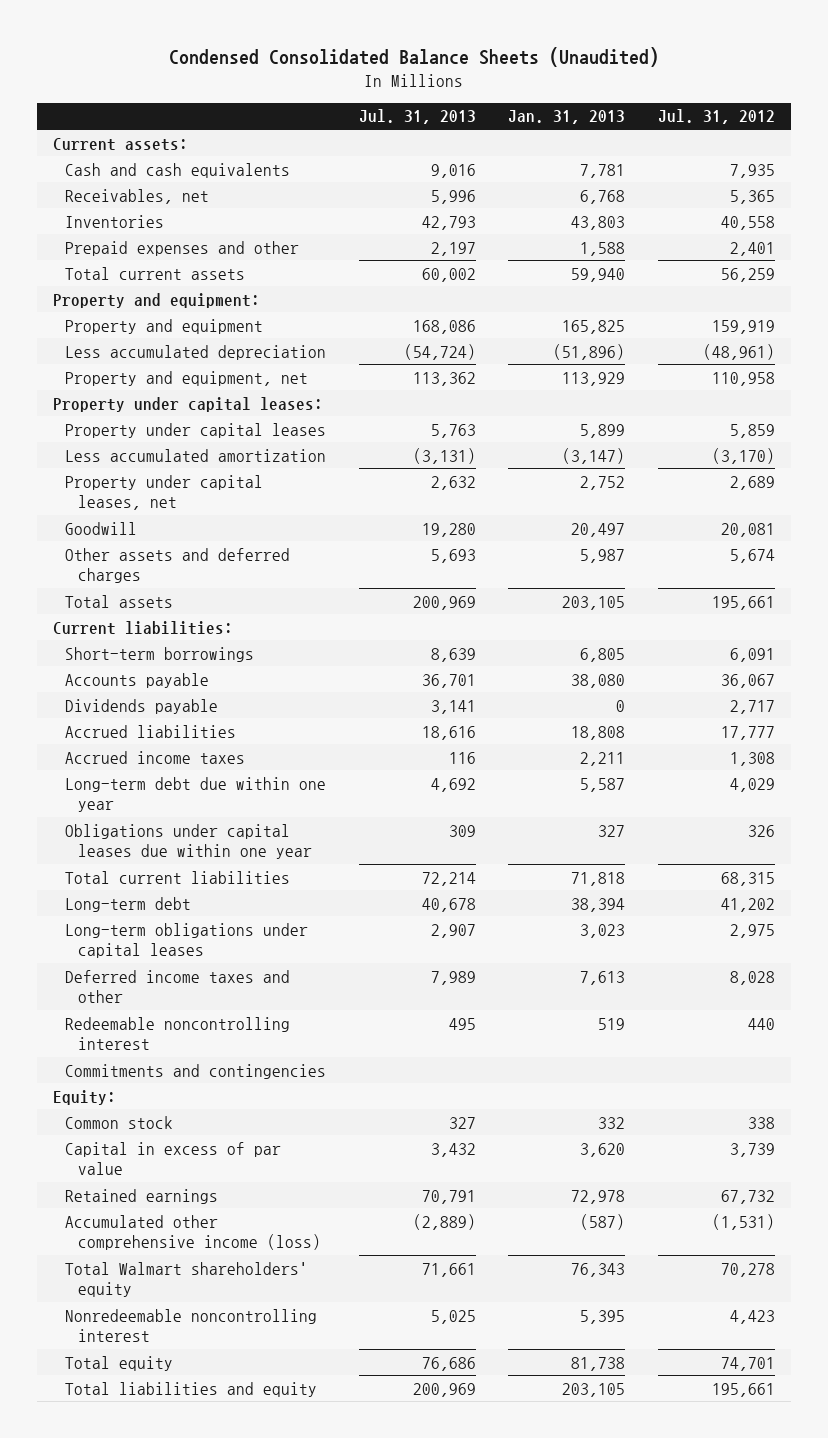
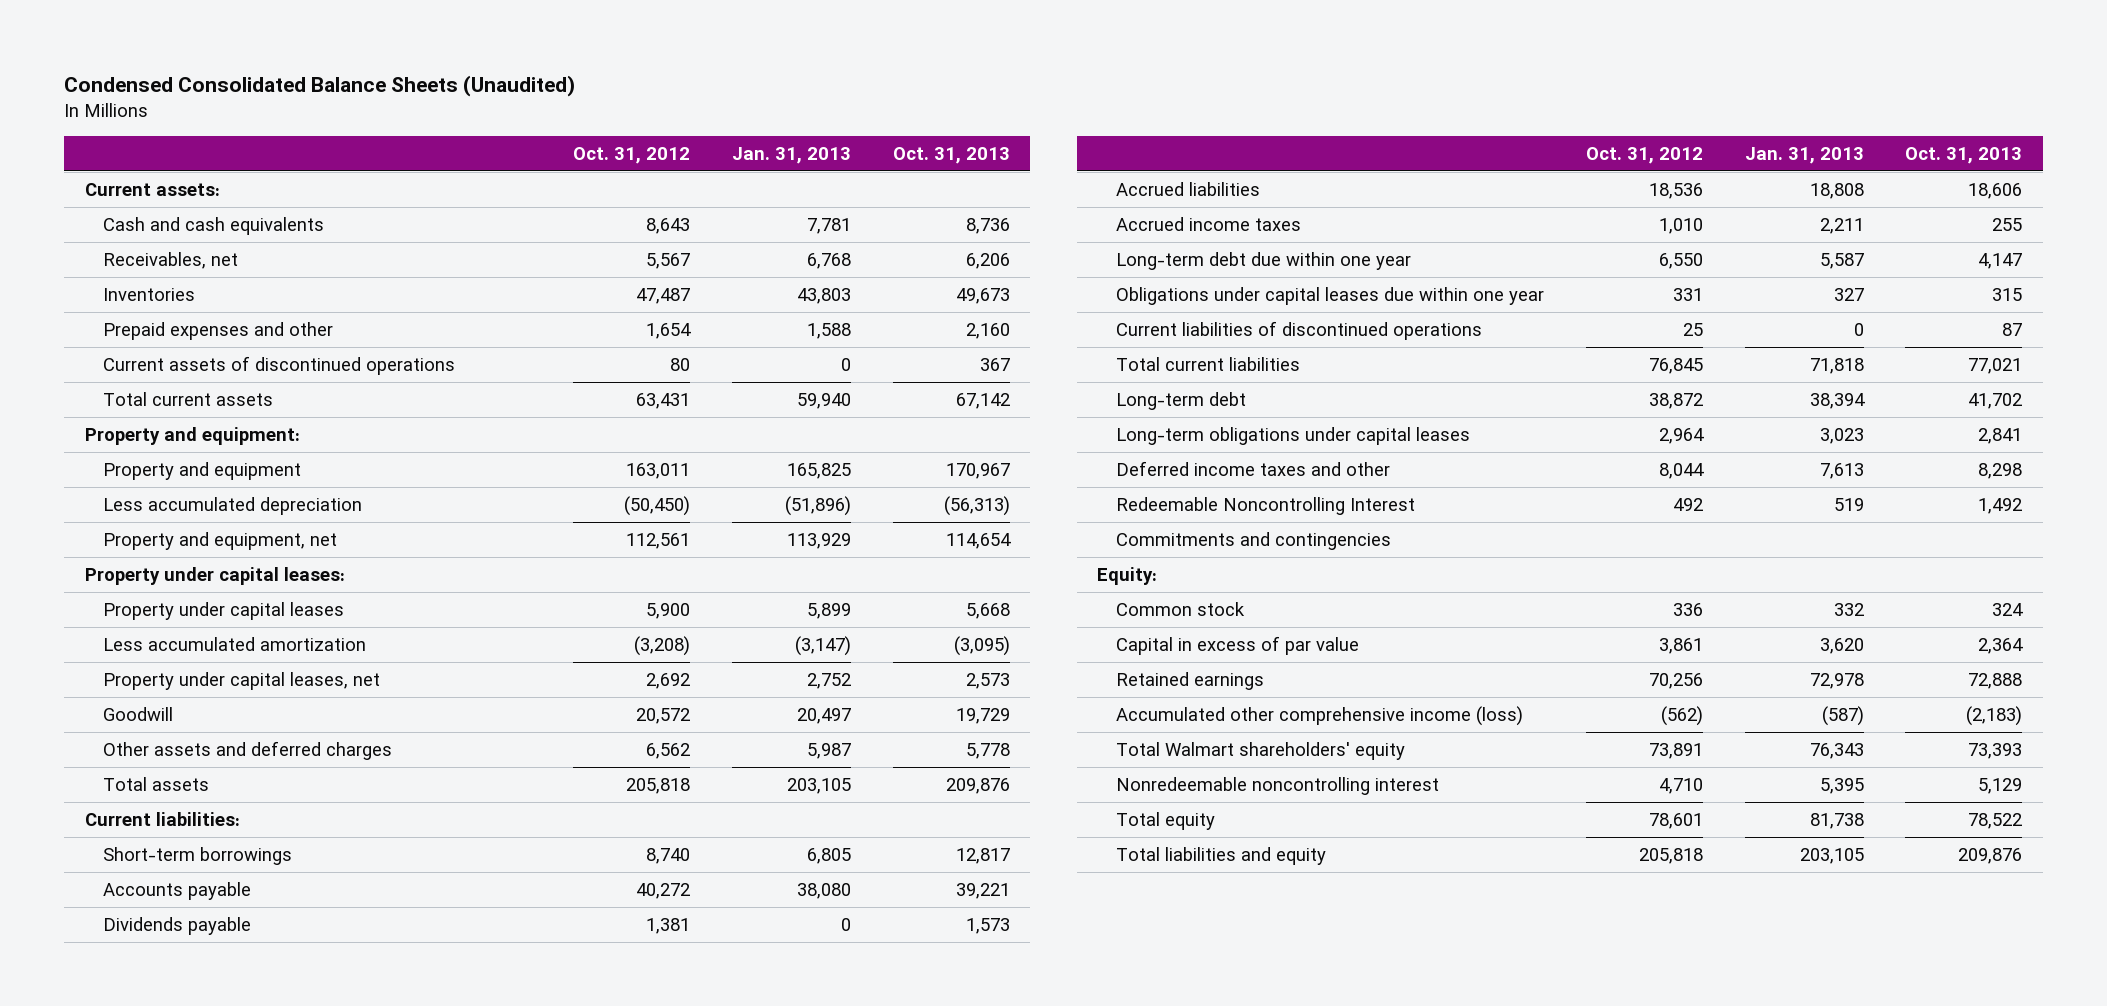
[358,109,476,125] Jul. 31, 2013 -> none
[658,109,776,125] Jul. 31, 2012 -> none
none -> [572,146,690,164] Oct. 31, 2012
none -> [892,146,1010,164] Oct. 31, 2013
none -> [103,356,456,376] Current assets of discontinued operations
none -> [1115,321,1482,341] Current liabilities of discontinued operations
[65,1016,291,1051] Redeemable noncontrolling interest -> [1115,497,1415,516] Redeemable Noncontrolling Interest

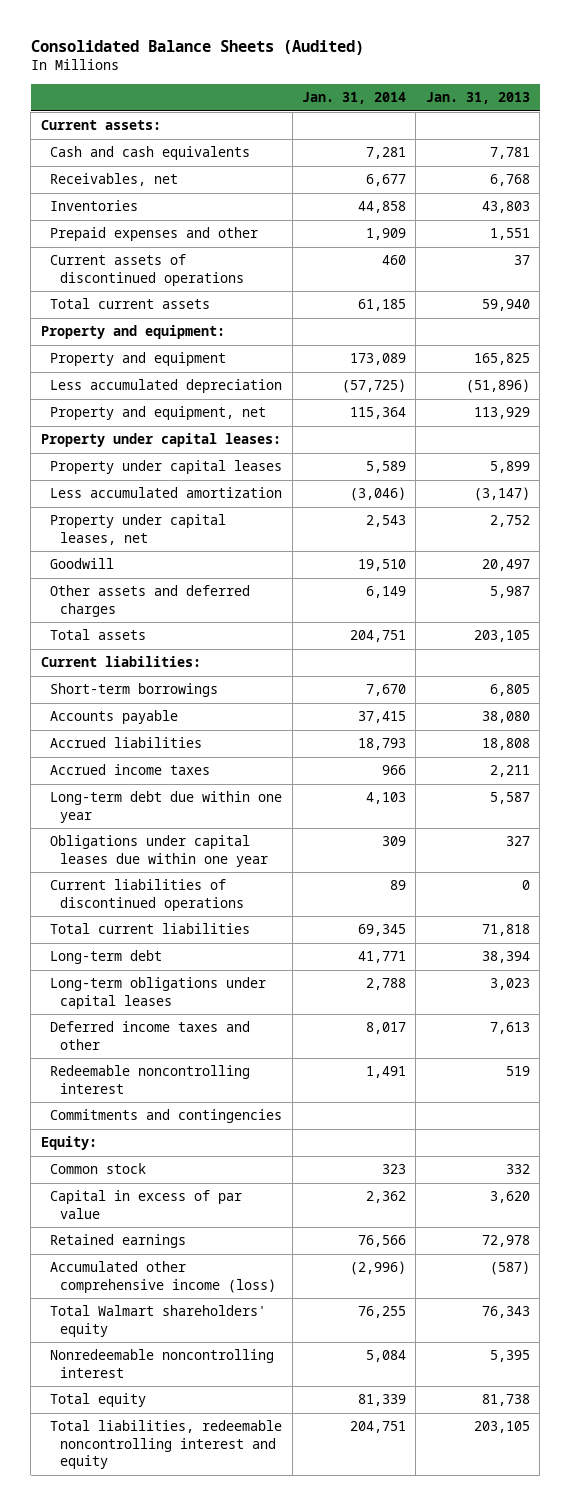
[63,75,575,98] Condensed Consolidated Balance Sheets (Unaudited) -> [30,39,364,55] Consolidated Balance Sheets (Audited)
[572,146,690,164] Oct. 31, 2012 -> none
[892,146,1010,164] Oct. 31, 2013 -> none
none -> [302,92,407,105] Jan. 31, 2014
[806,323,851,340] 1,588 -> [489,228,530,241] 1,551
[840,358,851,372] 0 -> [513,255,530,266] 37
[103,917,252,936] Dividends payable -> none
[1115,497,1415,516] Redeemable Noncontrolling Interest -> [50,1065,251,1094] Redeemable noncontrolling interest
[1115,847,1326,866] Total liabilities and equity -> [50,1420,283,1470] Total liabilities, redeemable noncontrolling interest and equity

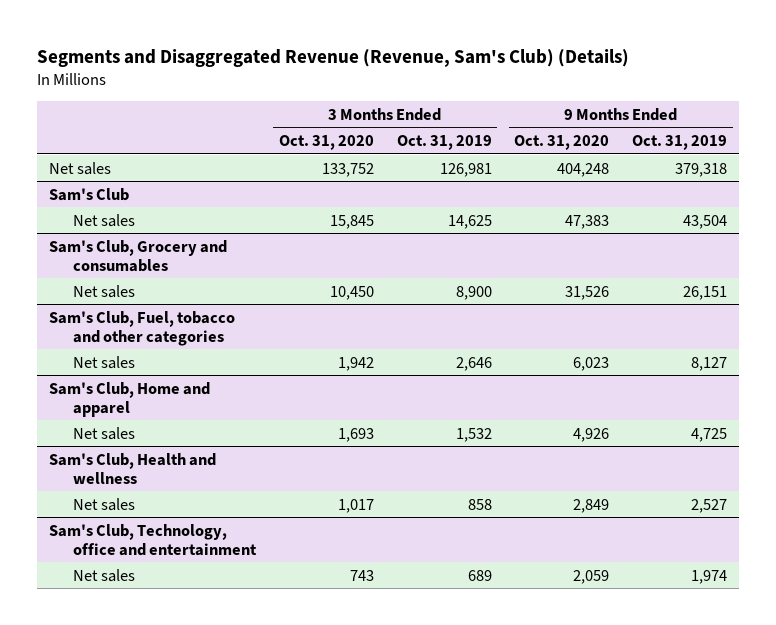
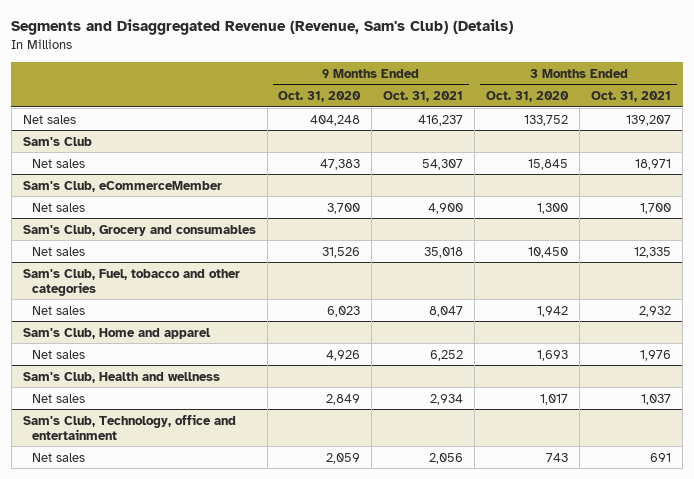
[396,134,492,150] Oct. 31, 2019 -> none
[632,134,728,150] Oct. 31, 2019 -> none
none -> [383,90,464,102] Oct. 31, 2021
none -> [591,90,672,102] Oct. 31, 2021
none -> [22,180,222,192] Sam's Club, eCommerceMember
none -> [32,202,86,212] Net sales

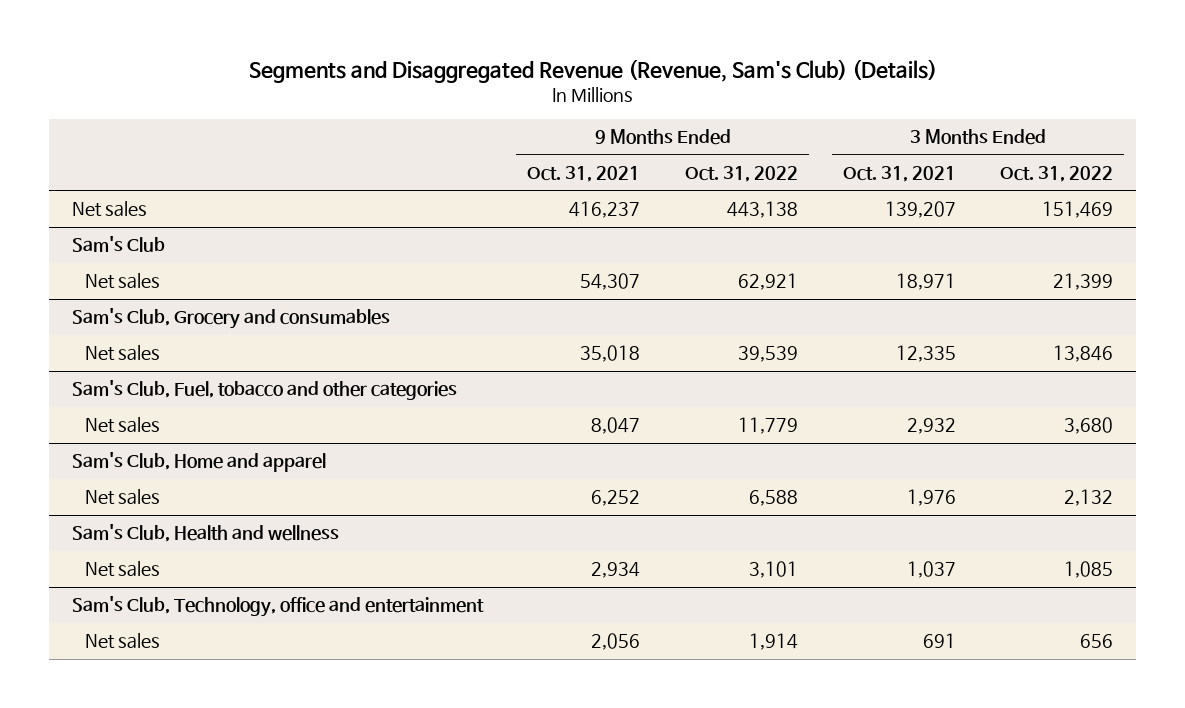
[278,90,362,102] Oct. 31, 2020 -> none
[486,90,570,102] Oct. 31, 2020 -> none
none -> [685,165,799,182] Oct. 31, 2022
none -> [1000,165,1114,182] Oct. 31, 2022
[22,180,222,192] Sam's Club, eCommerceMember -> none
[32,202,86,212] Net sales -> none

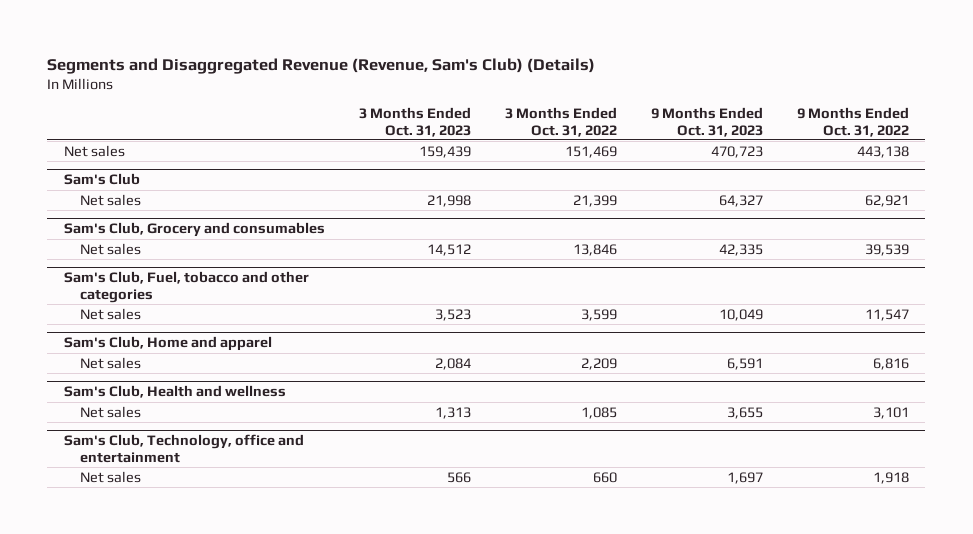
[527,165,641,182] Oct. 31, 2021 -> none
[842,165,956,182] Oct. 31, 2021 -> none
none -> [359,106,472,137] 3 Months Ended Oct. 31, 2023
none -> [650,106,763,137] 9 Months Ended Oct. 31, 2023
[738,417,799,435] 11,779 -> [864,308,909,321] 11,547
[1064,417,1114,435] 3,680 -> [580,308,617,321] 3,599
[749,490,799,507] 6,588 -> [872,357,909,370] 6,816
[1064,489,1114,507] 2,132 -> [580,357,617,370] 2,209
[749,633,799,651] 1,914 -> [872,471,909,484] 1,918
[1080,634,1114,649] 656 -> [592,471,617,483] 660

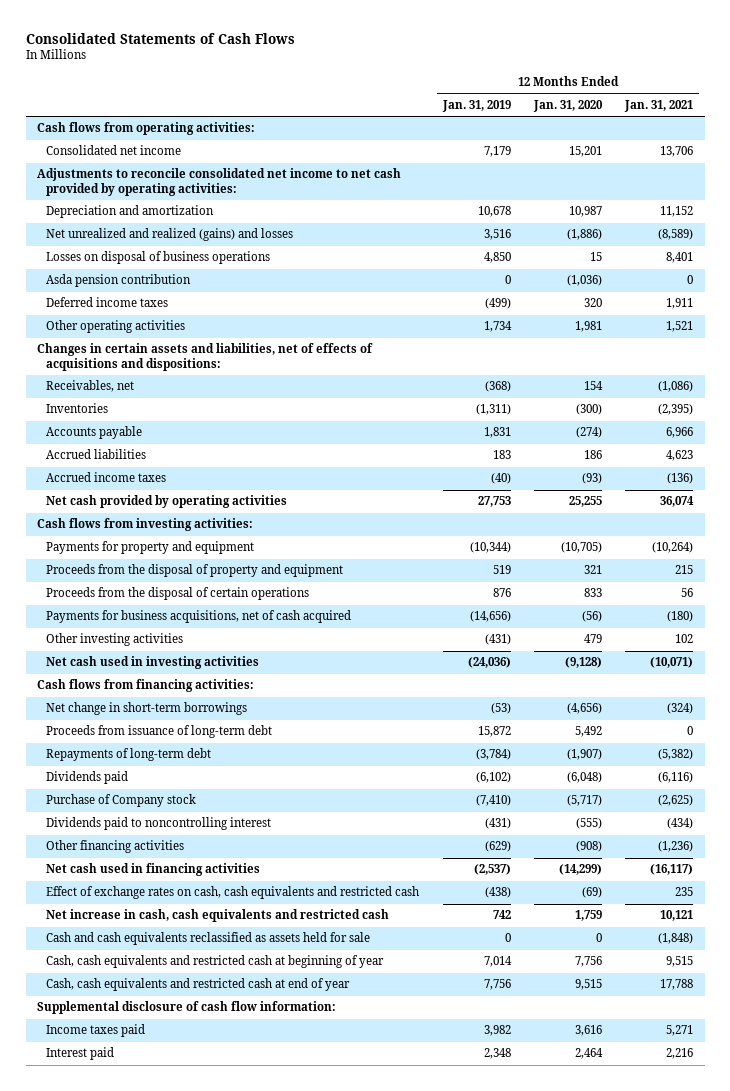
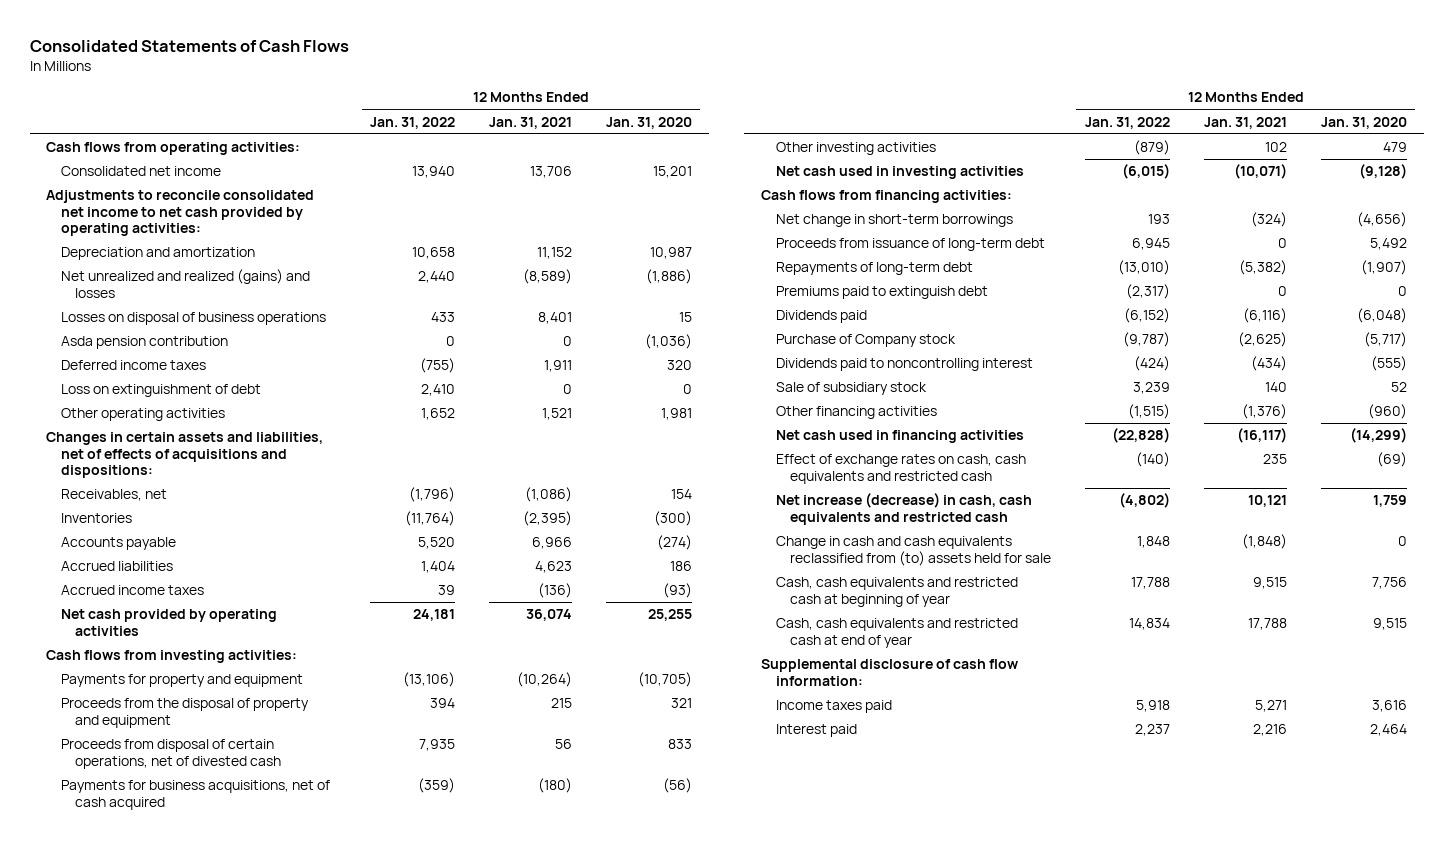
[441,100,511,113] Jan. 31, 2019 -> none
none -> [370,116,456,129] Jan. 31, 2022
none -> [60,384,261,398] Loss on extinguishment of debt
[46,587,310,601] Proceeds from the disposal of certain operations -> [60,739,282,769] Proceeds from disposal of certain operations, net of divested cash
none -> [775,286,988,300] Premiums paid to extinguish debt
none -> [775,382,927,396] Sale of subsidiary stock
[575,841,602,853] (908) -> [1367,404,1407,420] (960)
[657,841,693,853] (1,236) -> [1241,404,1287,420] (1,376)
[46,909,390,923] Net increase in cash, cash equivalents and restricted cash -> [775,493,1032,525] Net increase (decrease) in cash, cash equivalents and restricted cash
[46,932,371,946] Cash and cash equivalents reclassified as assets held for sale -> [775,536,1051,566] Change in cash and cash equivalents reclassified from (to) assets held for sale

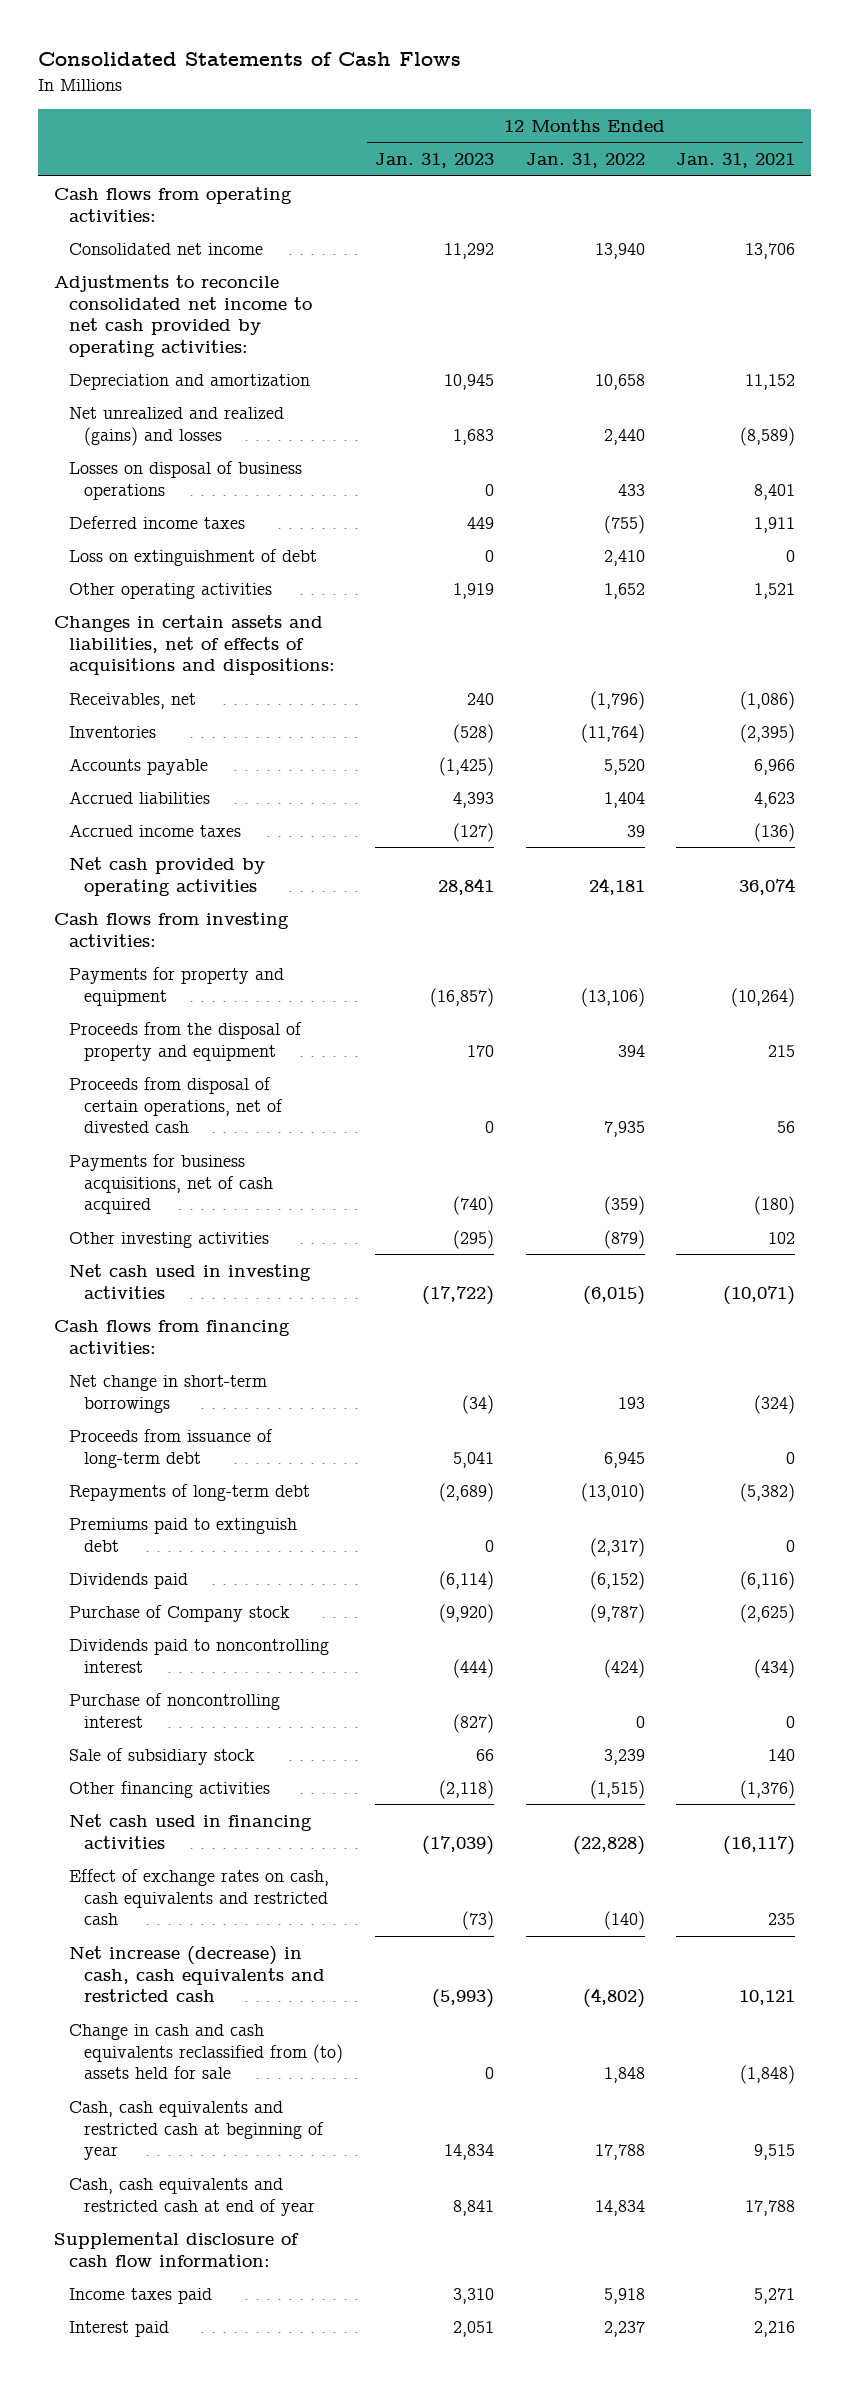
[605,116,692,129] Jan. 31, 2020 -> none
none -> [374,153,494,169] Jan. 31, 2023
[60,336,228,350] Asda pension contribution -> none
none -> [68,1692,280,1728] Purchase of noncontrolling interest

